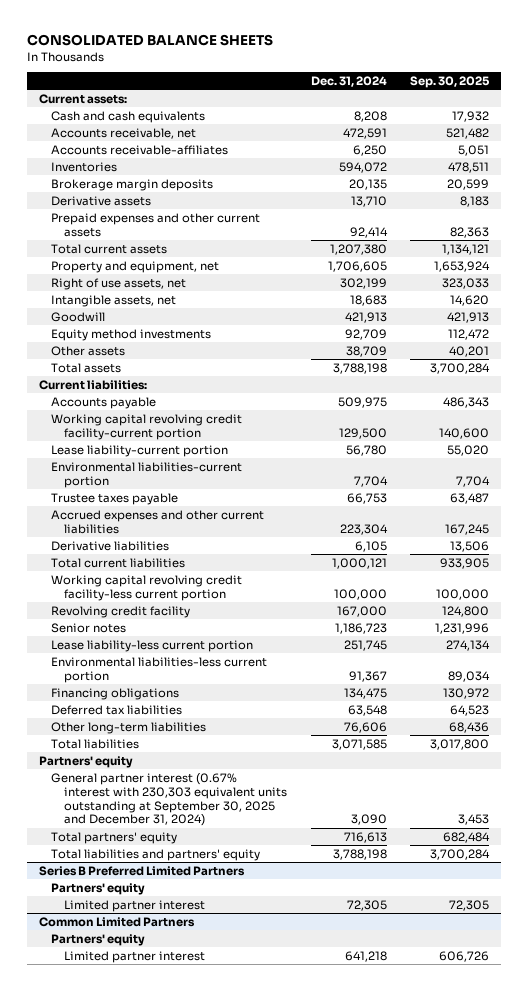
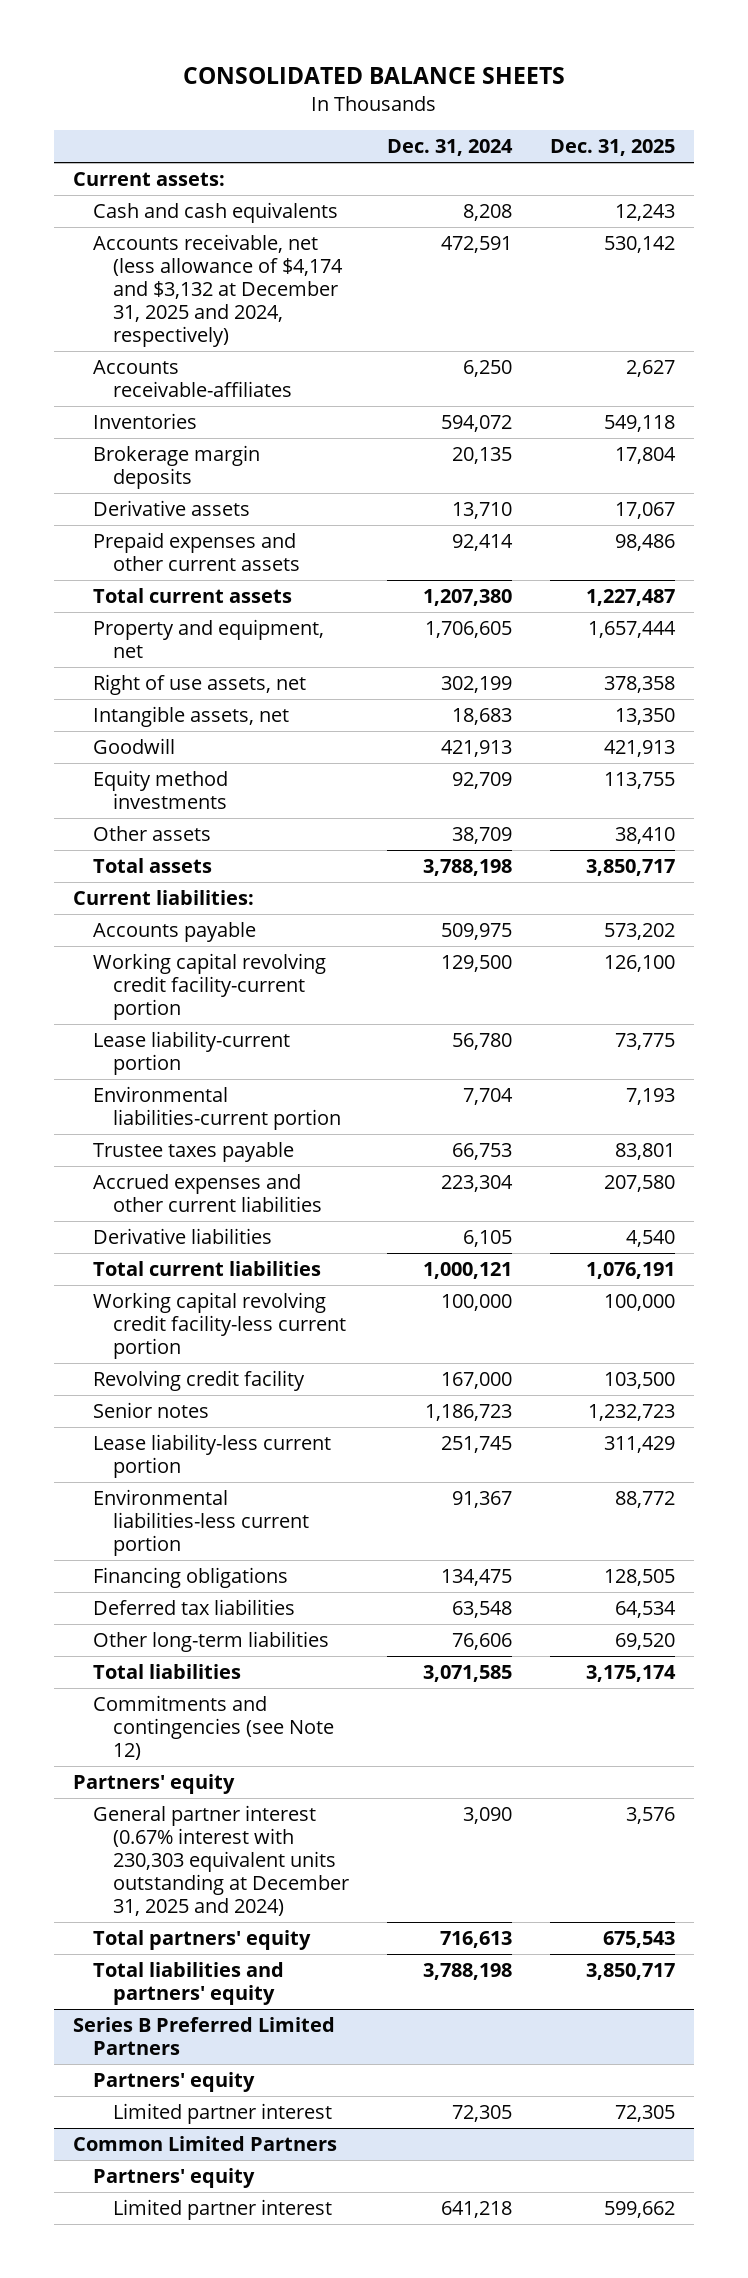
[410,75,491,88] Sep. 30, 2025 -> none
none -> [550,138,676,156] Dec. 31, 2025
[51,127,197,139] Accounts receivable, net -> [92,233,343,348] Accounts receivable, net (less allowance of $4,174 and $3,132 at December 31, 2025 and 2024, respectively)
none -> [92,1694,334,1761] Commitments and contingencies (see Note 12)
[51,772,287,827] General partner interest (0.67% interest with 230,303 equivalent units outstanding at September 30, 2025 and December 31, 2024) -> [92,1804,349,1917] General partner interest (0.67% interest with 230,303 equivalent units outstanding at December 31, 2025 and 2024)

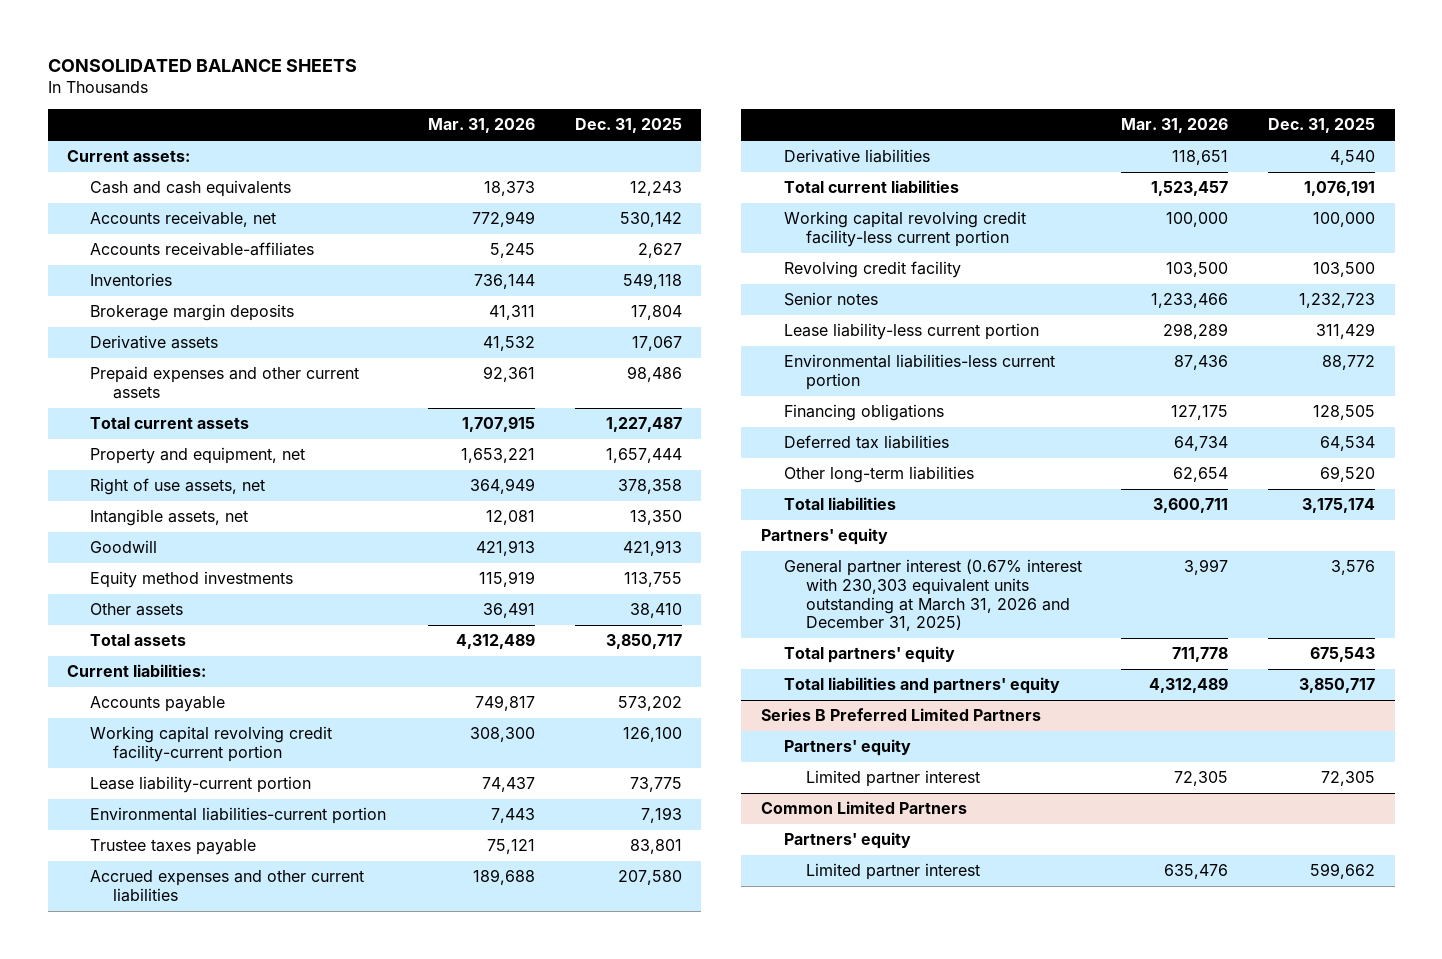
[386,138,513,156] Dec. 31, 2024 -> none
none -> [427,118,535,134] Mar. 31, 2026
[92,233,343,348] Accounts receivable, net (less allowance of $4,174 and $3,132 at December 31, 2025 and 2024, respectively) -> [90,211,277,228] Accounts receivable, net
[92,1694,334,1761] Commitments and contingencies (see Note 12) -> none
[92,1804,349,1917] General partner interest (0.67% interest with 230,303 equivalent units outstanding at December 31, 2025 and 2024) -> [783,559,1082,632] General partner interest (0.67% interest with 230,303 equivalent units outstanding at March 31, 2026 and December 31, 2025)

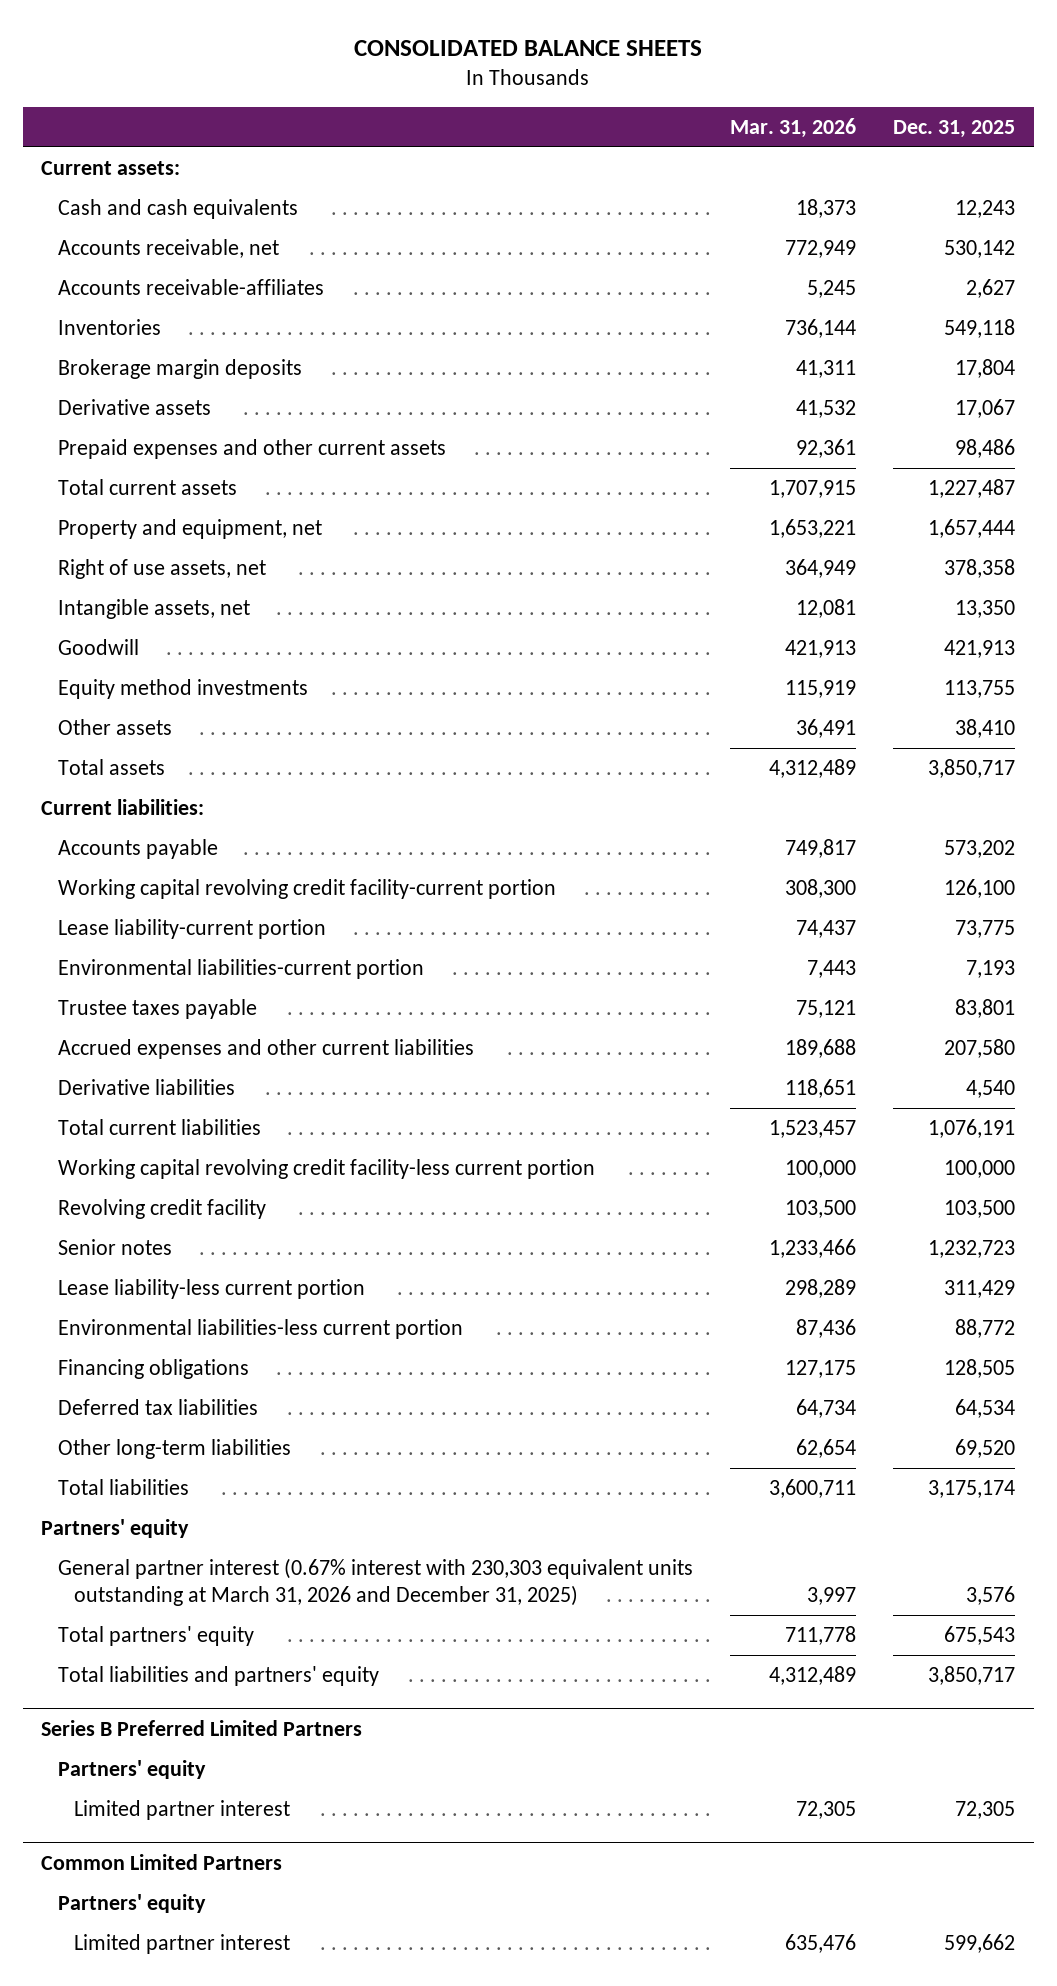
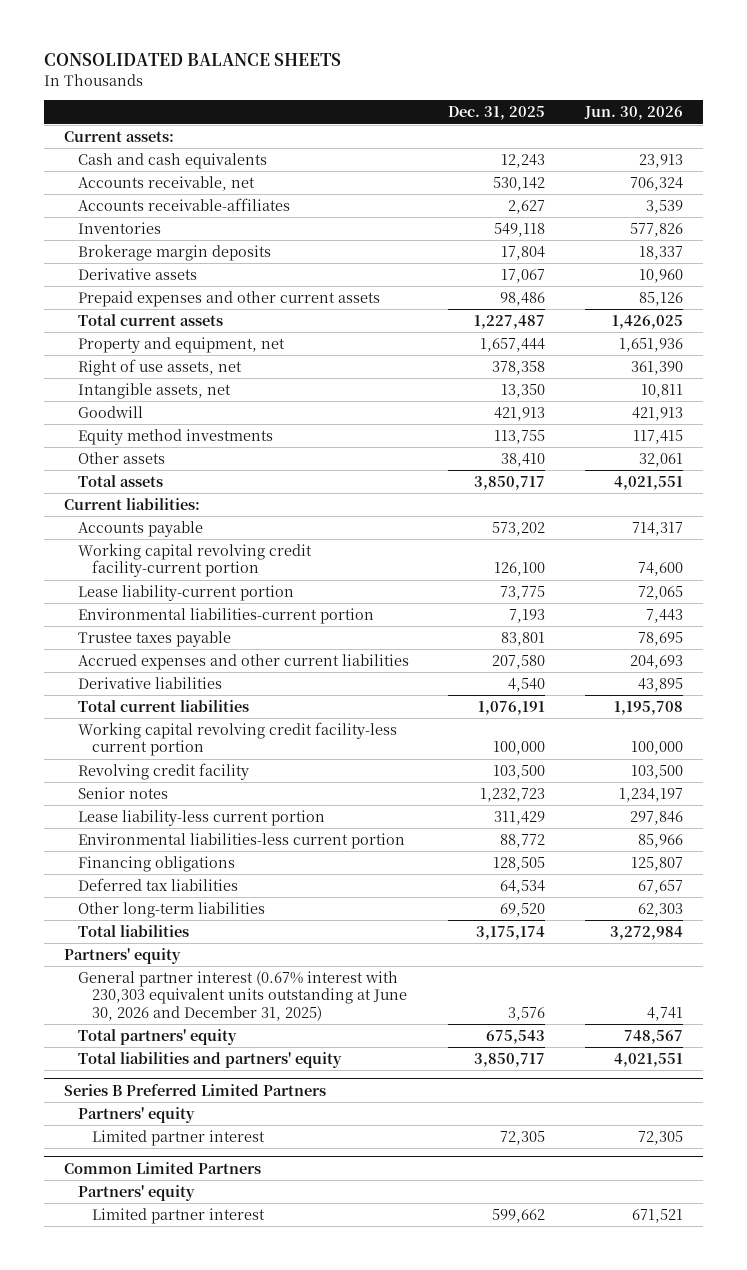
[730,117,857,138] Mar. 31, 2026 -> none
none -> [583,106,683,121] Jun. 30, 2026
[57,1558,693,1606] General partner interest (0.67% interest with 230,303 equivalent units outstanding at March 31, 2026 and December 31, 2025) -> [77,970,407,1021] General partner interest (0.67% interest with 230,303 equivalent units outstanding at June 30, 2026 and December 31, 2025)

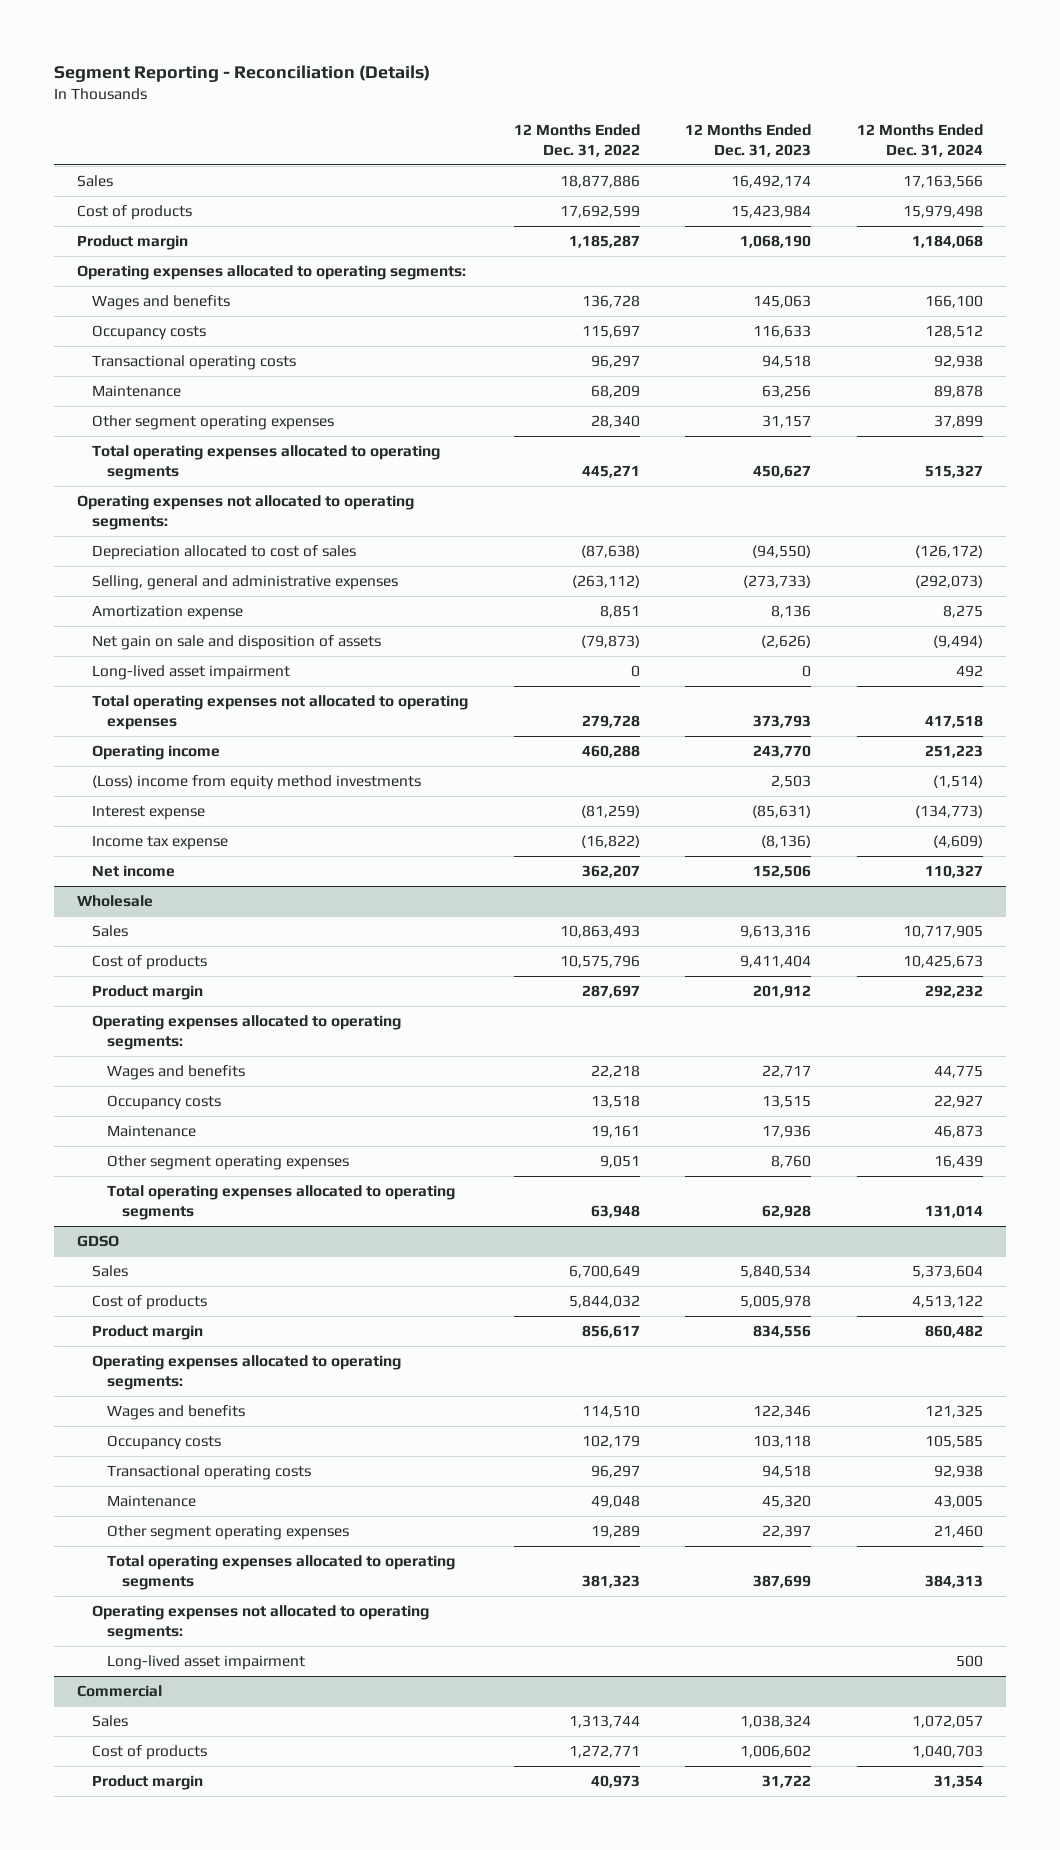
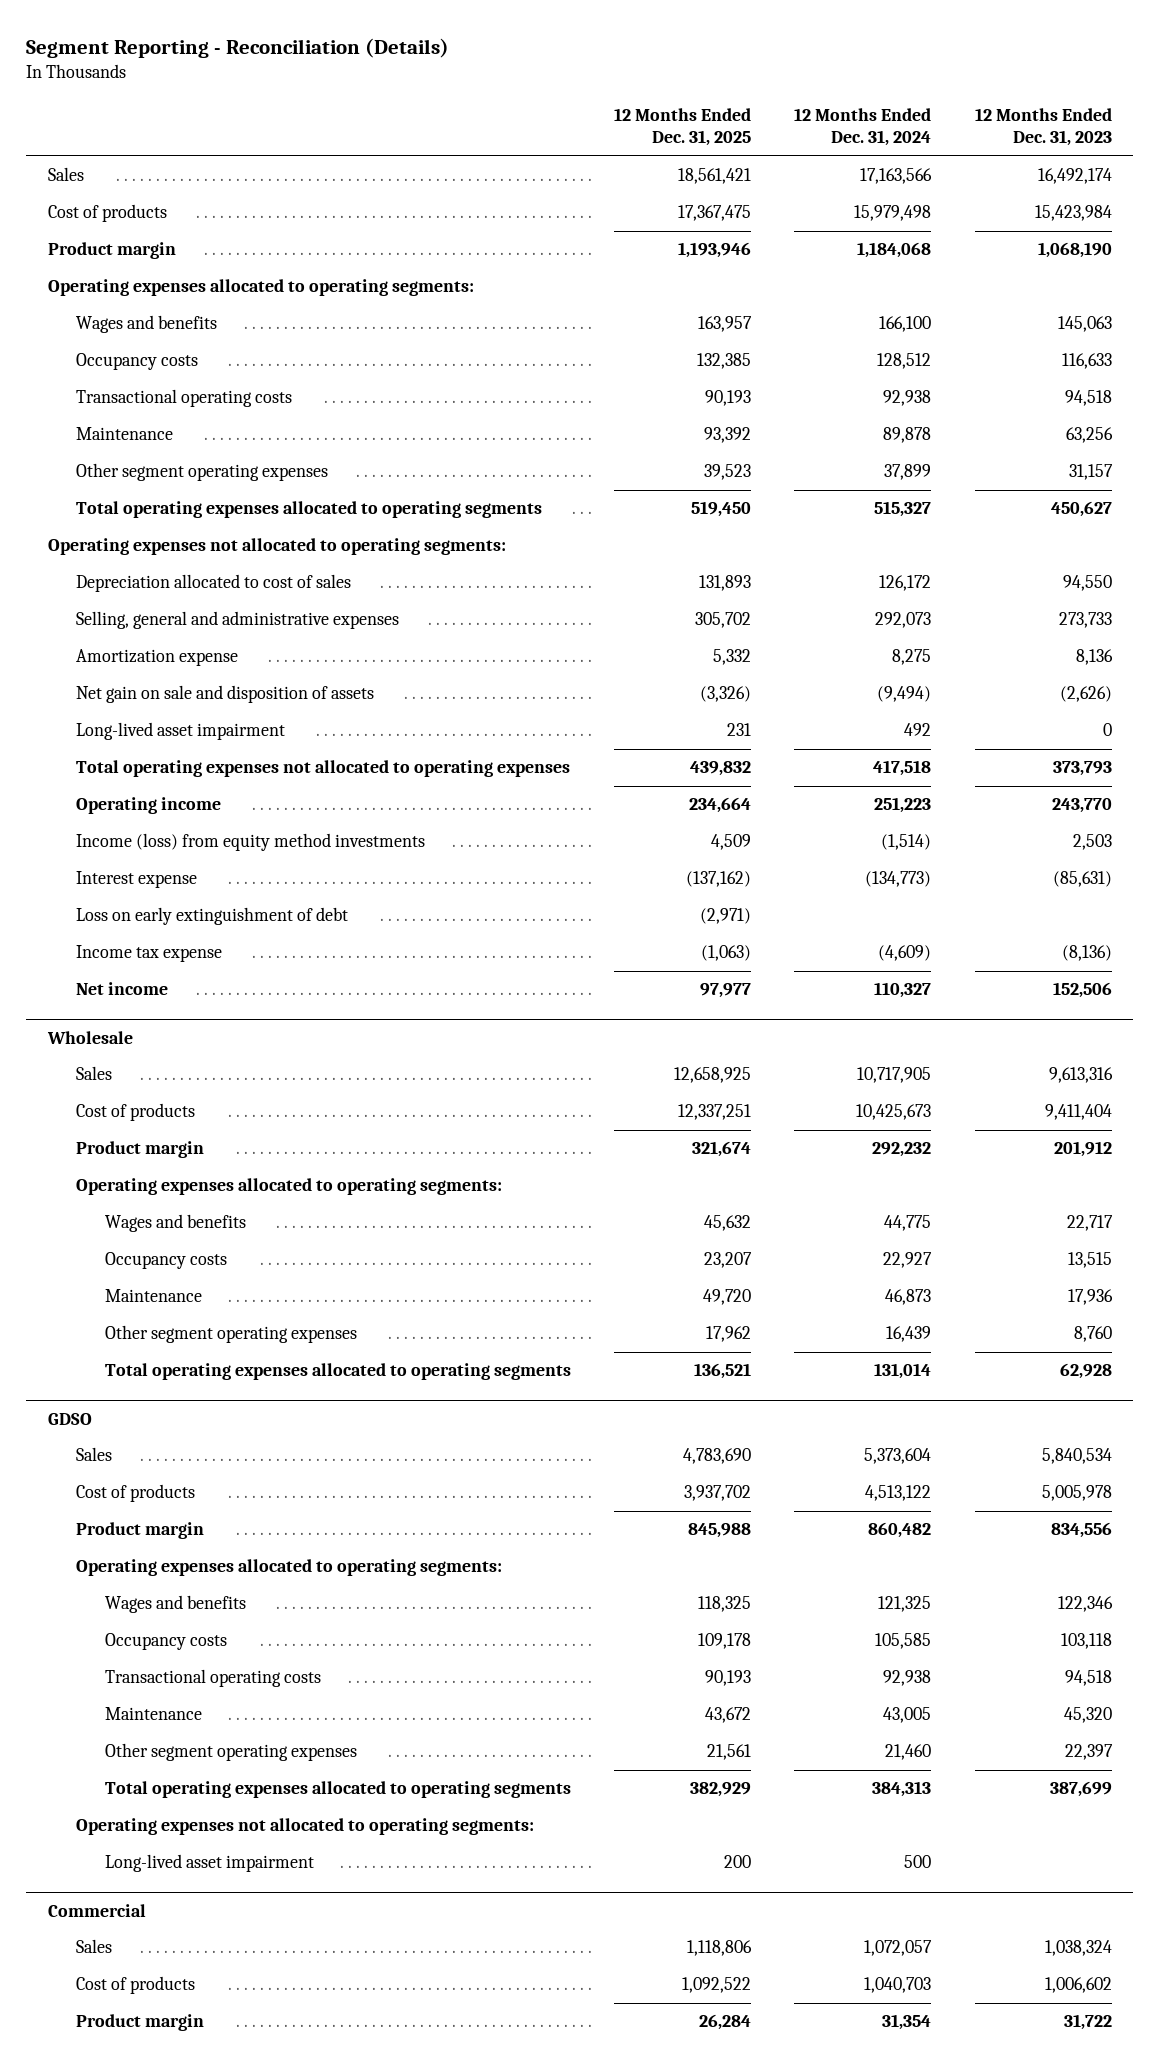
[513,124,640,157] 12 Months Ended Dec. 31, 2022 -> none
none -> [613,107,751,147] 12 Months Ended Dec. 31, 2025
[752,545,812,559] (94,550) -> [1062,575,1112,592] 94,550
[914,545,983,559] (126,172) -> [879,575,932,592] 126,172
[743,575,812,589] (273,733) -> [1058,612,1112,629] 273,733
[914,575,983,589] (292,073) -> [875,612,932,629] 292,073
[92,775,422,791] (Loss) income from equity method investments -> [76,833,426,852] Income (loss) from equity method investments
none -> [76,907,349,926] Loss on early extinguishment of debt

